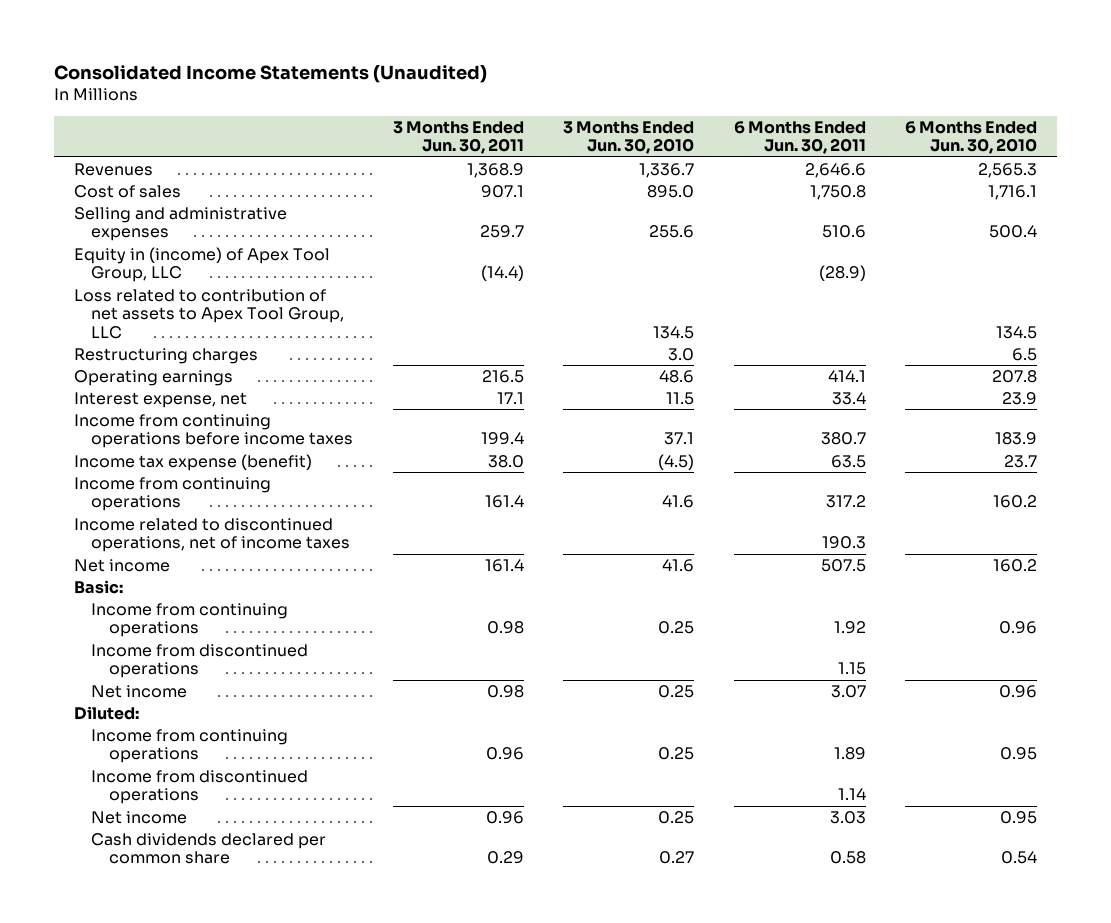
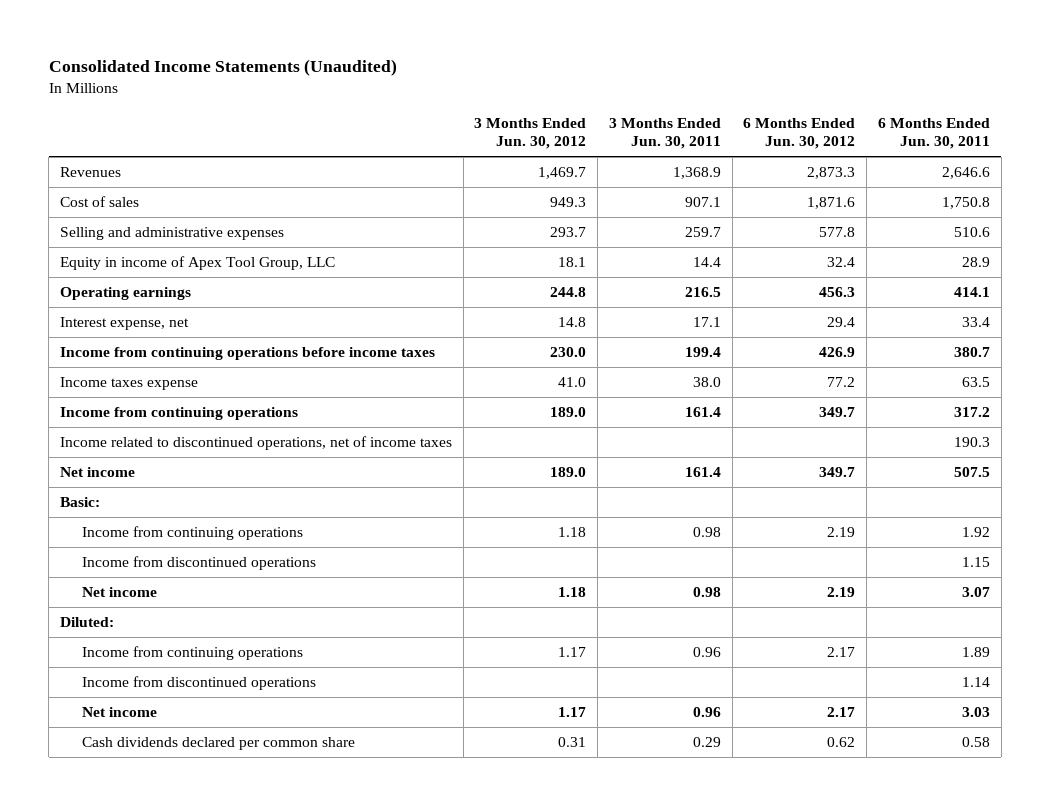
[563,120,695,155] 3 Months Ended Jun. 30, 2010 -> none
[905,120,1038,155] 6 Months Ended Jun. 30, 2010 -> none
none -> [474,118,587,150] 3 Months Ended Jun. 30, 2012
none -> [743,118,856,150] 6 Months Ended Jun. 30, 2012
[73,289,345,339] Loss related to contribution of net assets to Apex Tool Group, LLC -> none
[73,348,258,365] Restructuring charges -> none
[73,247,330,283] Equity in (income) of Apex Tool Group, LLC -> [59,255,335,270] Equity in income of Apex Tool Group, LLC
[480,265,524,282] (14.4) -> [692,256,721,267] 14.4
[818,265,866,282] (28.9) -> [961,256,990,267] 28.9
[73,454,312,472] Income tax expense (benefit) -> [59,376,198,390] Income taxes expense

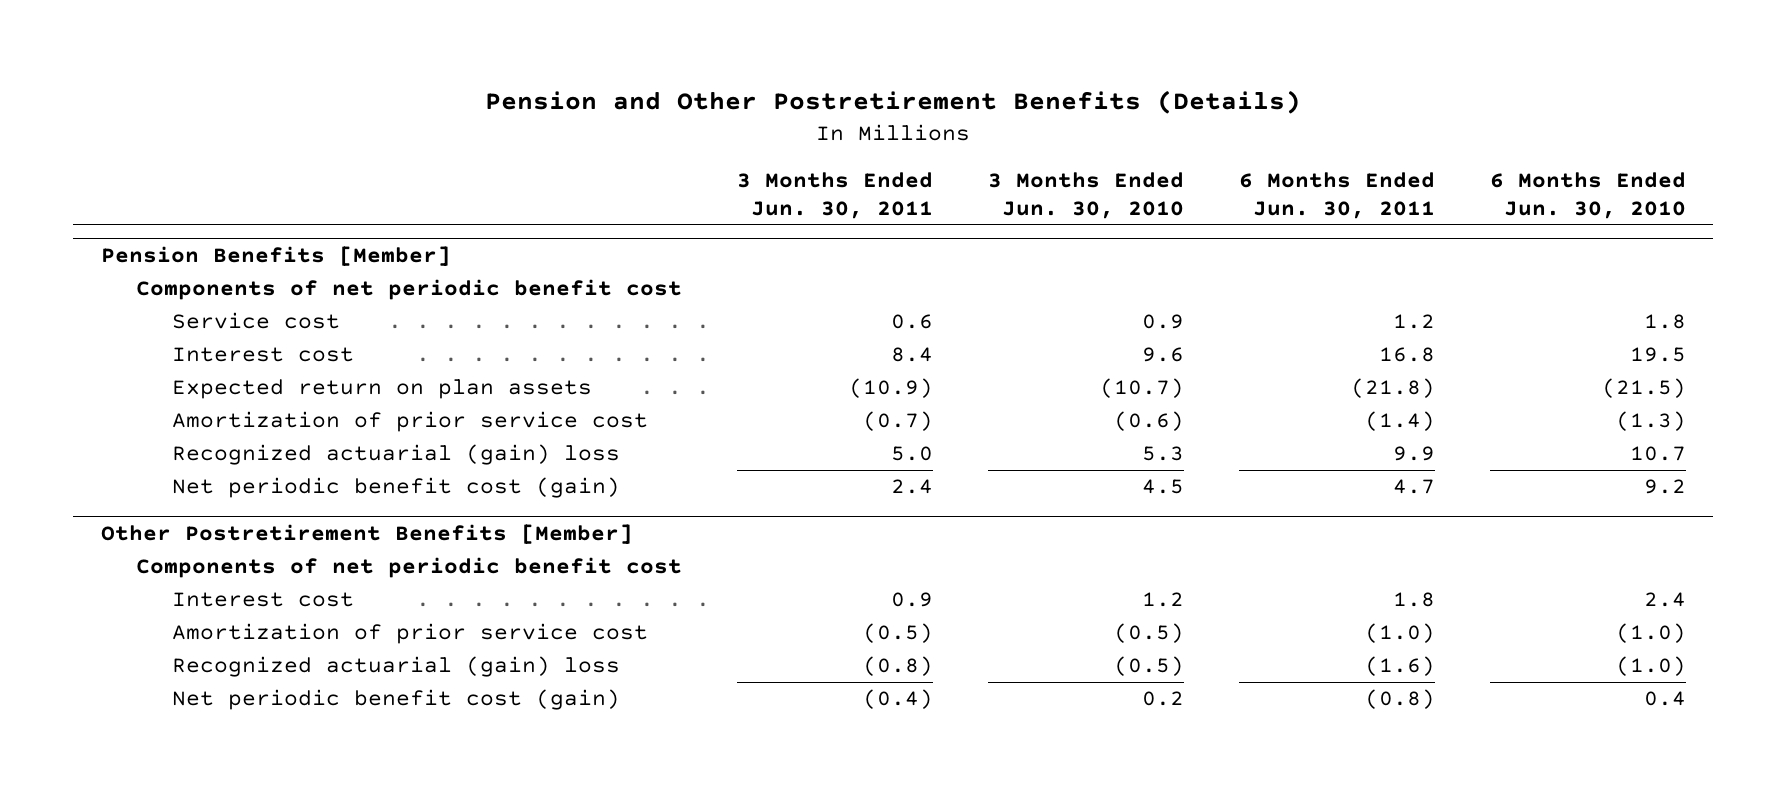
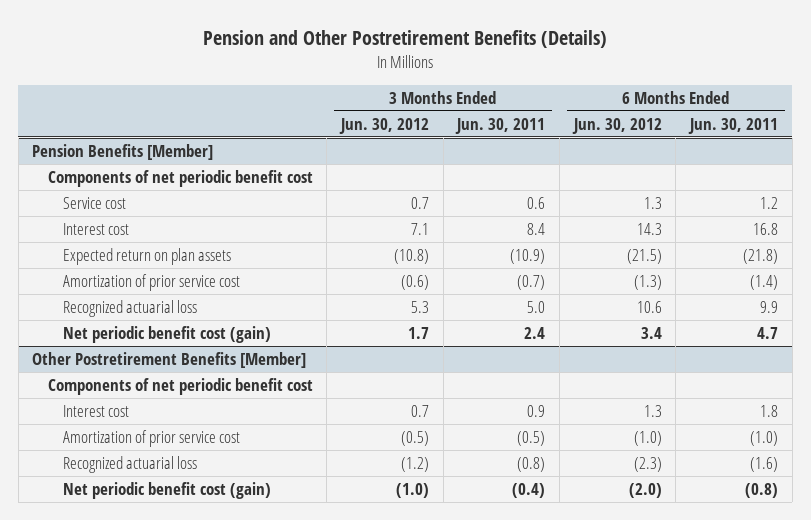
[987,172,1184,219] 3 Months Ended Jun. 30, 2010 -> none
[1489,172,1686,219] 6 Months Ended Jun. 30, 2010 -> none
none -> [338,117,429,134] Jun. 30, 2012
none -> [571,117,662,134] Jun. 30, 2012
[171,444,620,466] Recognized actuarial (gain) loss -> [62,299,197,317] Recognized actuarial loss
[171,656,620,678] Recognized actuarial (gain) loss -> [62,455,197,473] Recognized actuarial loss

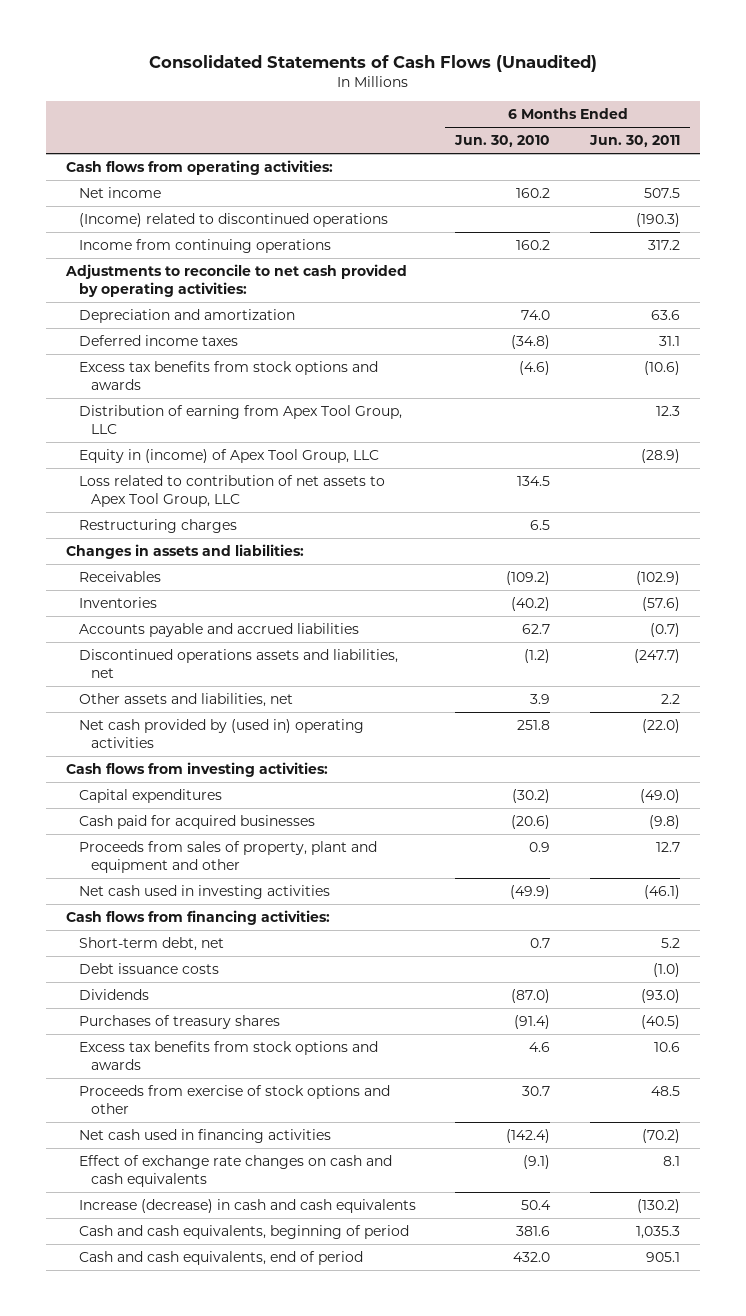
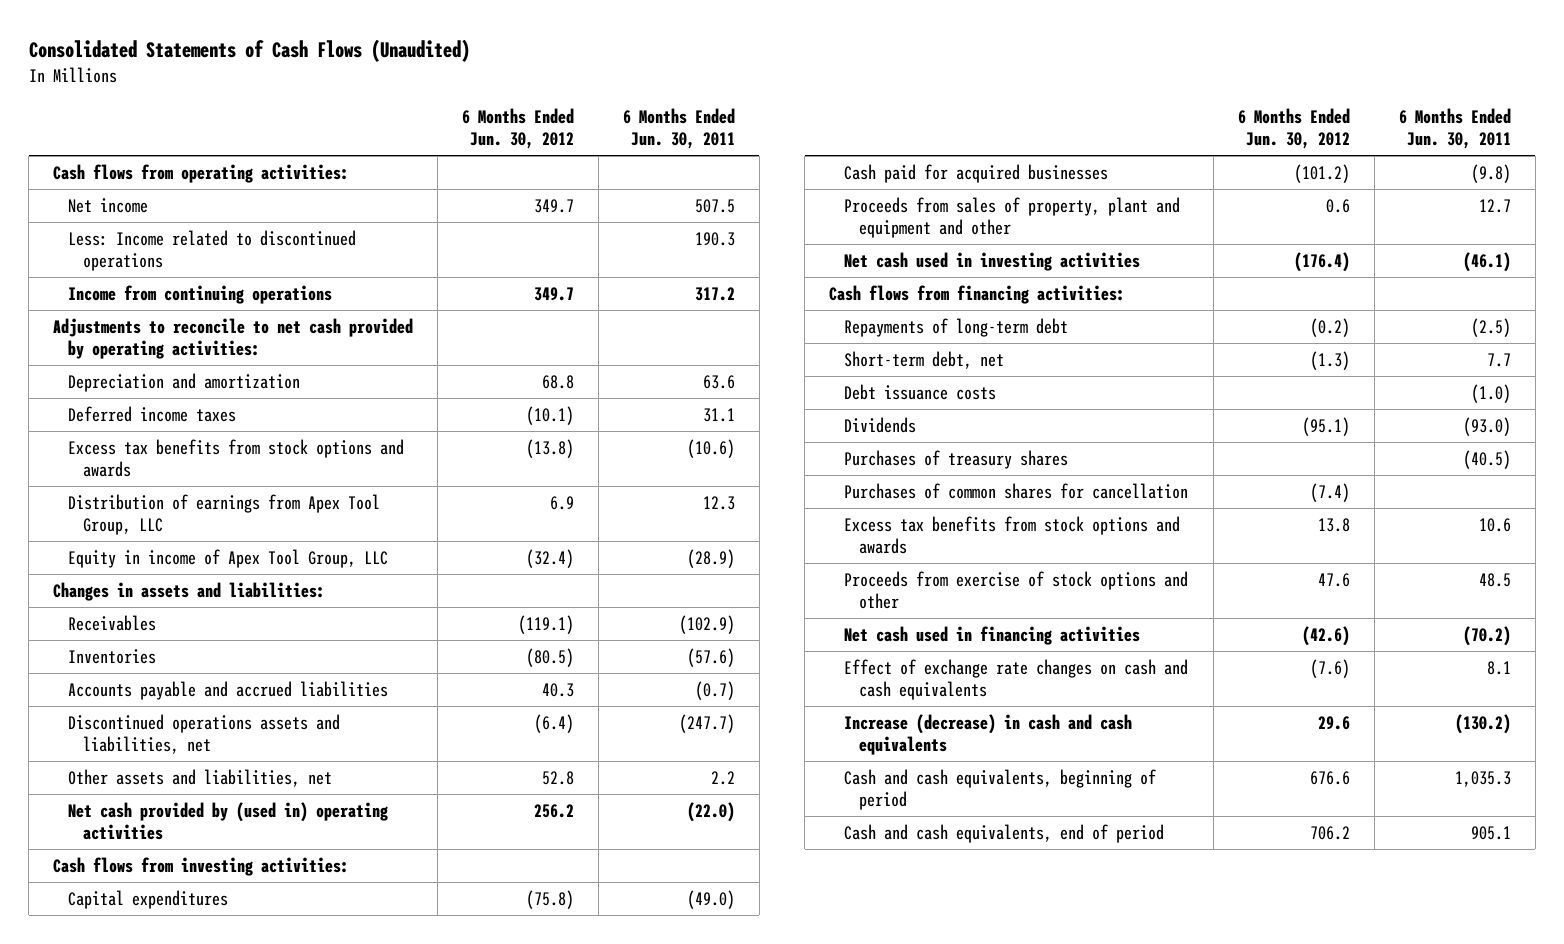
[454,135,551,148] Jun. 30, 2010 -> none
none -> [462,107,575,149] 6 Months Ended Jun. 30, 2012
[78,212,388,227] (Income) related to discontinued operations -> [67,230,356,272] Less: Income related to discontinued operations
[635,212,680,227] (190.3) -> [695,232,736,247] 190.3
[78,474,385,507] Loss related to contribution of net assets to Apex Tool Group, LLC -> none
[78,518,237,533] Restructuring charges -> none
[78,404,402,434] Distribution of earning from Apex Tool Group, LLC -> [67,494,380,536] Distribution of earnings from Apex Tool Group, LLC
[78,448,379,463] Equity in (income) of Apex Tool Group, LLC -> [67,549,388,569] Equity in income of Apex Tool Group, LLC
none -> [843,318,1068,338] Repayments of long-term debt
[660,937,680,948] 5.2 -> [1486,353,1511,368] 7.7
none -> [843,483,1188,500] Purchases of common shares for cancellation

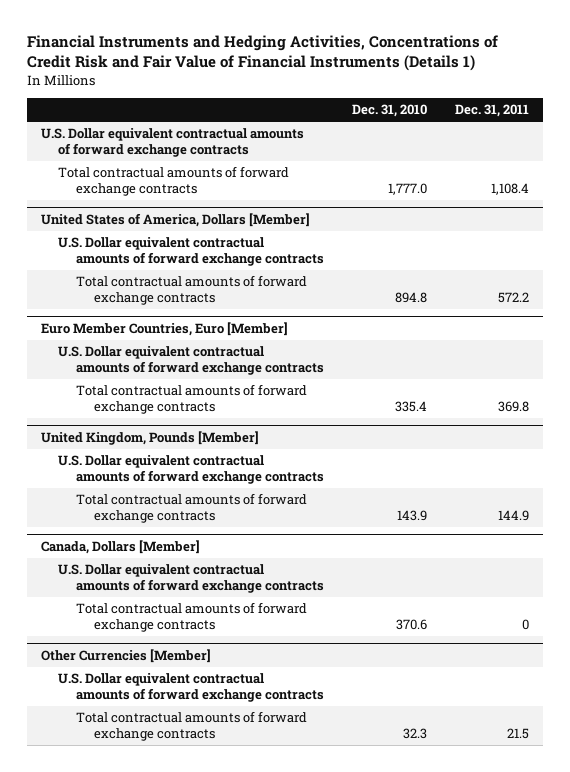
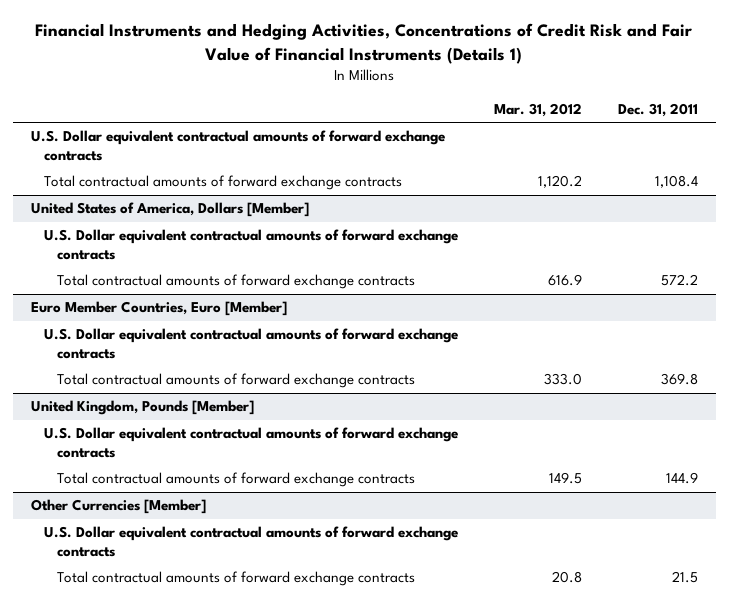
[352,104,428,118] Dec. 31, 2010 -> none
none -> [493,102,582,117] Mar. 31, 2012
[40,540,200,555] Canada, Dollars [Member] -> none
[58,564,324,594] U.S. Dollar equivalent contractual amounts of forward exchange contracts -> none
[75,602,307,633] Total contractual amounts of forward exchange contracts -> none

